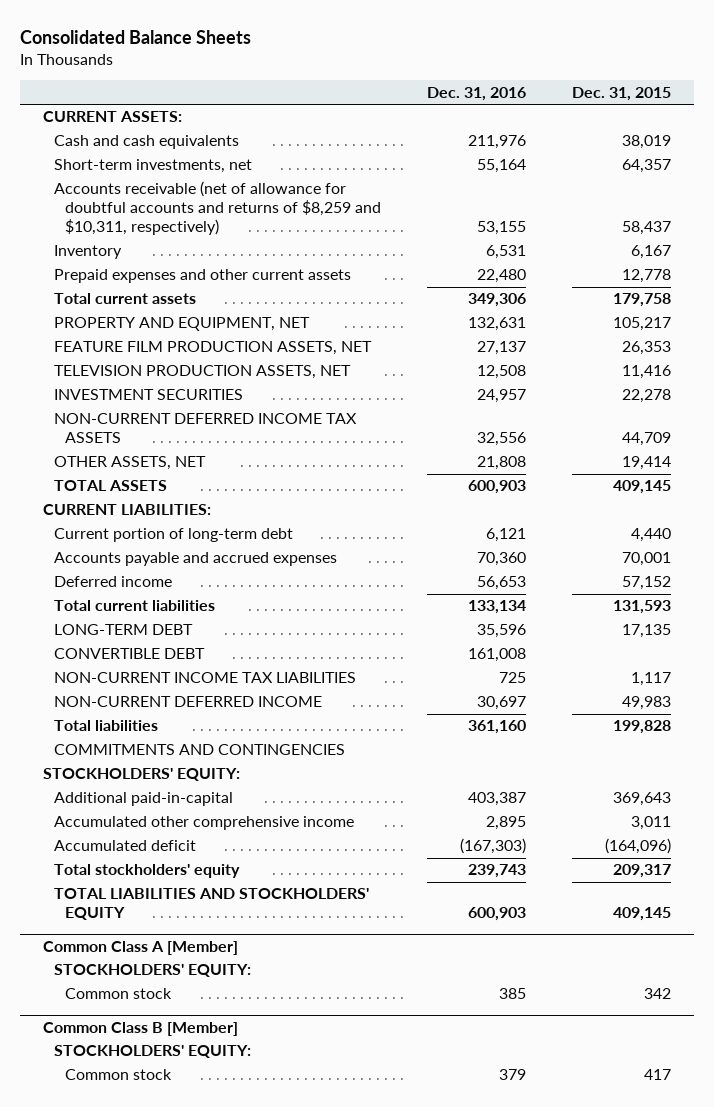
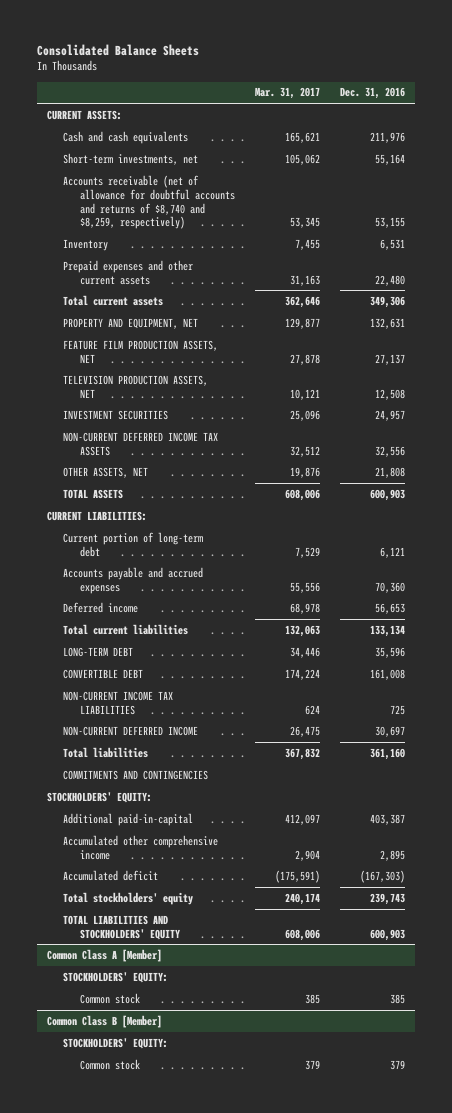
[571,86,671,101] Dec. 31, 2015 -> none
none -> [254,87,320,100] Mar. 31, 2017
[54,181,382,236] Accounts receivable (net of allowance for doubtful accounts and returns of $8,259 and $10,311, respectively) -> [63,174,235,230] Accounts receivable (net of allowance for doubtful accounts and returns of $8,740 and $8,259, respectively)

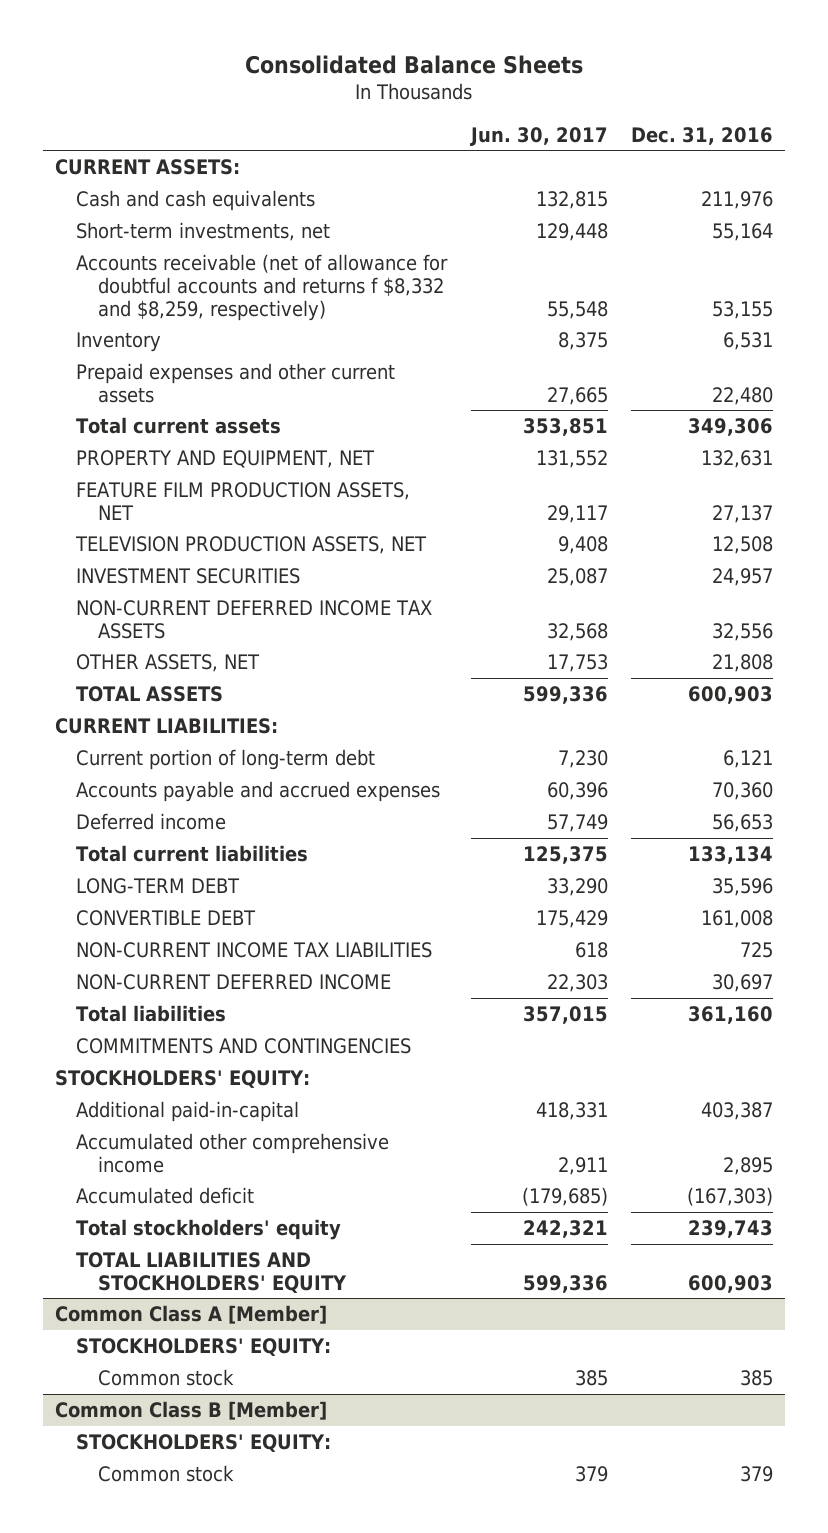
[254,87,320,100] Mar. 31, 2017 -> none
none -> [469,126,608,146] Jun. 30, 2017
[63,174,235,230] Accounts receivable (net of allowance for doubtful accounts and returns of $8,740 and $8,259, respectively) -> [76,253,449,321] Accounts receivable (net of allowance for doubtful accounts and returns f $8,332 and $8,259, respectively)

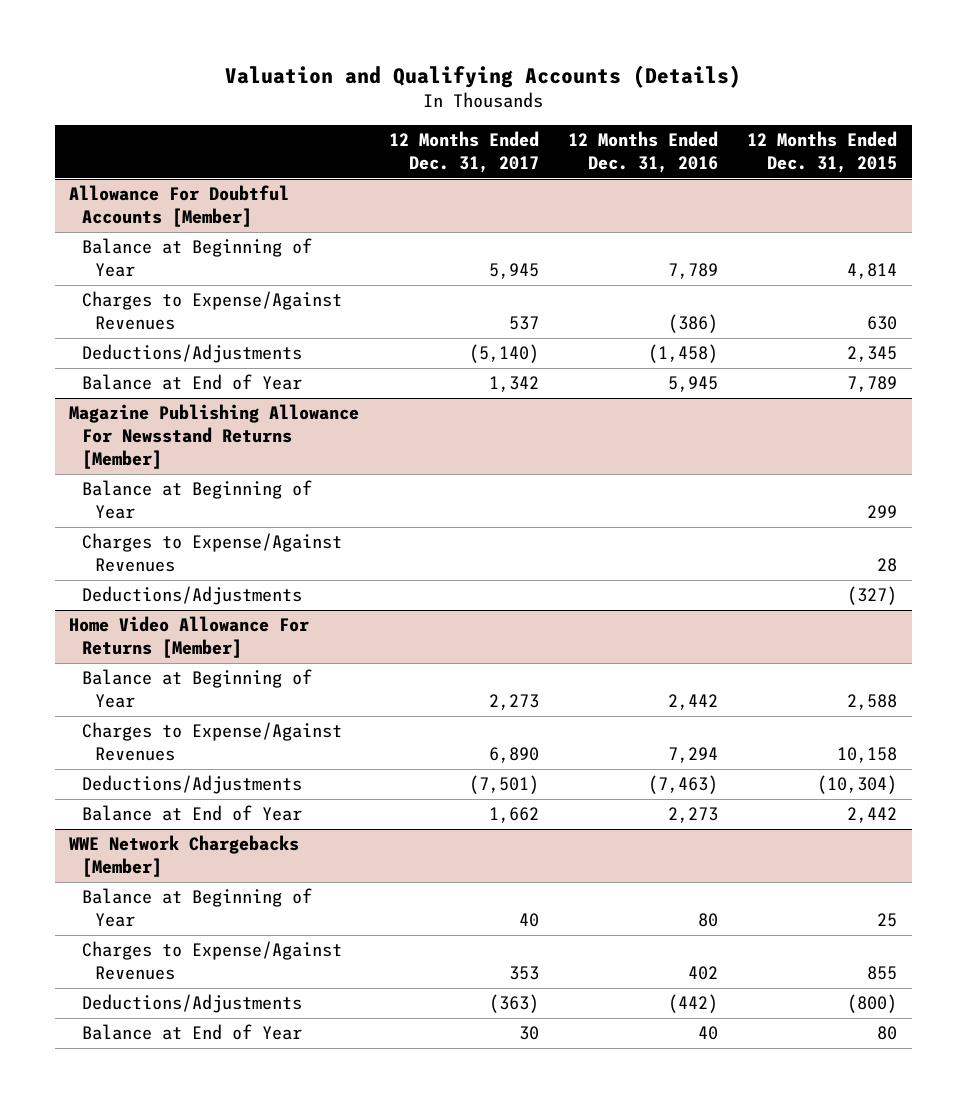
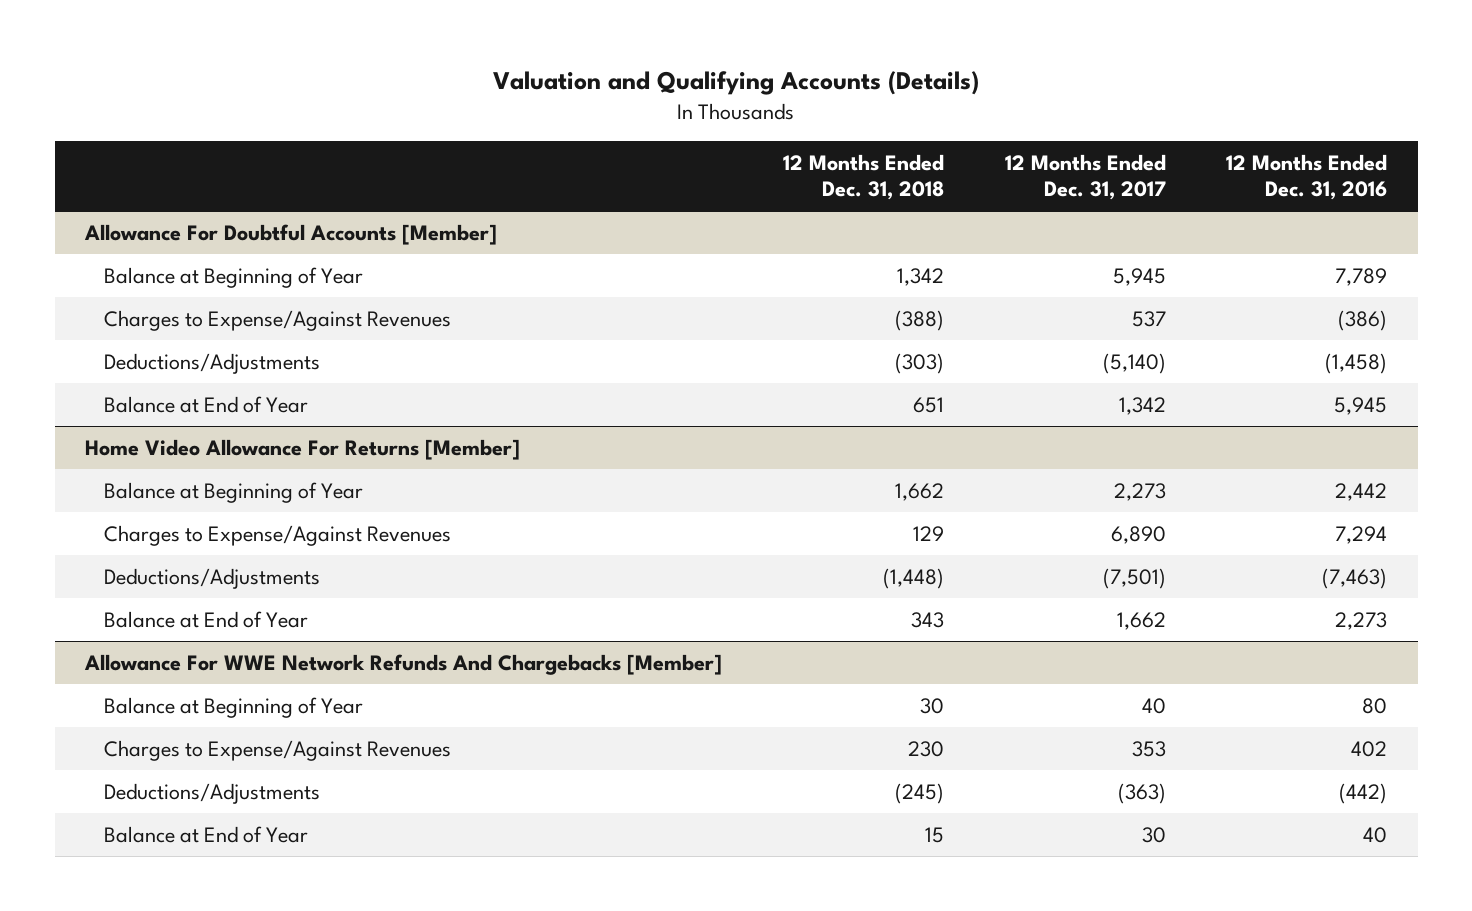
[747,131,898,174] 12 Months Ended Dec. 31, 2015 -> none
none -> [782,154,944,200] 12 Months Ended Dec. 31, 2018
[69,404,360,470] Magazine Publishing Allowance For Newsstand Returns [Member] -> none
[82,480,313,520] Balance at Beginning of Year -> none
[82,533,343,573] Charges to Expense/Against Revenues -> none
[82,586,303,606] Deductions/Adjustments -> none
[69,835,300,878] WWE Network Chargebacks [Member] -> [84,653,723,675] Allowance For WWE Network Refunds And Chargebacks [Member]

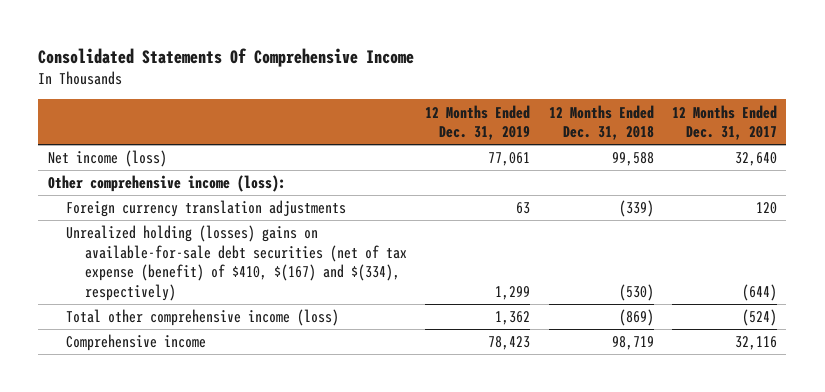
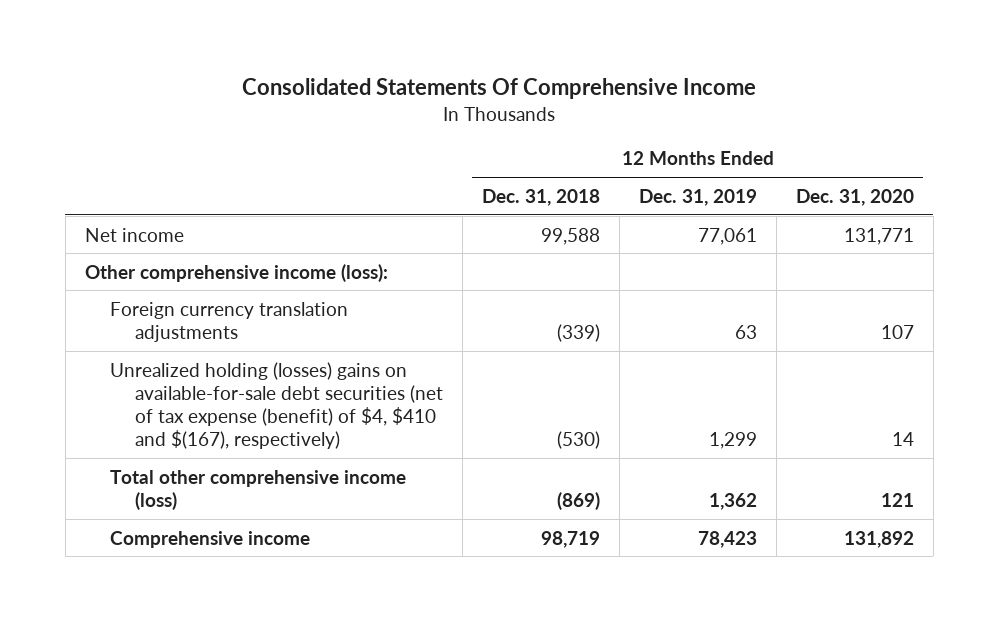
[672,104,778,141] 12 Months Ended Dec. 31, 2017 -> none
none -> [795,188,914,206] Dec. 31, 2020
[47,150,167,168] Net income (loss) -> [84,227,184,242] Net income
[66,225,407,302] Unrealized holding (losses) gains on available-for-sale debt securities (net of tax expense (benefit) of $410, $(167) and $(334), respectively) -> [109,361,443,450] Unrealized holding (losses) gains on available-for-sale debt securities (net of tax expense (benefit) of $4, $410 and $(167), respectively)

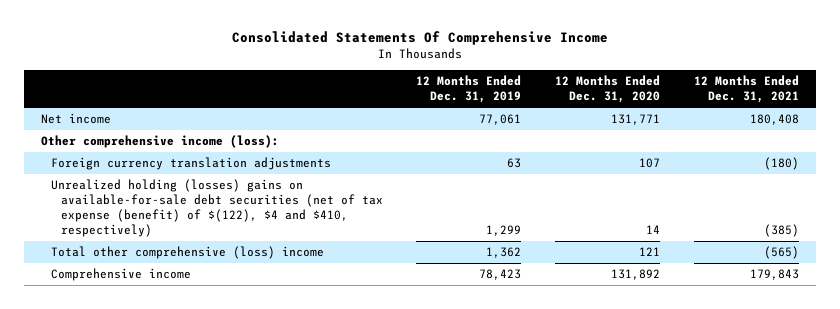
[481,188,600,206] Dec. 31, 2018 -> none
none -> [693,75,799,104] 12 Months Ended Dec. 31, 2021
[109,361,443,450] Unrealized holding (losses) gains on available-for-sale debt securities (net of tax expense (benefit) of $4, $410 and $(167), respectively) -> [50,179,383,237] Unrealized holding (losses) gains on available-for-sale debt securities (net of tax expense (benefit) of $(122), $4 and $410, respectively)
[109,469,406,510] Total other comprehensive income (loss) -> [50,246,324,260] Total other comprehensive (loss) income

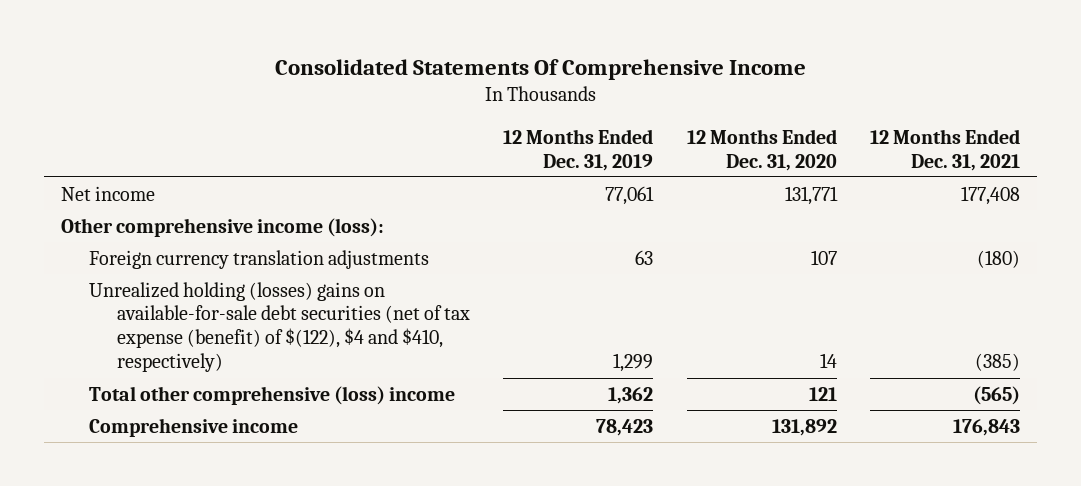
[749,114,799,126] 180,408 -> [961,185,1021,205] 177,408
[749,269,799,281] 179,843 -> [953,418,1021,436] 176,843

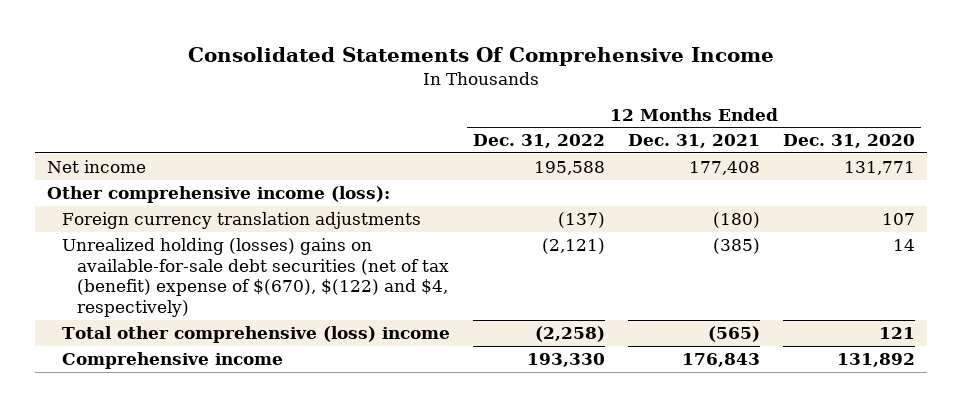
[503,128,654,171] 12 Months Ended Dec. 31, 2019 -> none
none -> [472,134,605,149] Dec. 31, 2022
[89,281,471,373] Unrealized holding (losses) gains on available-for-sale debt securities (net of tax expense (benefit) of $(122), $4 and $410, respectively) -> [61,237,449,318] Unrealized holding (losses) gains on available-for-sale debt securities (net of tax (benefit) expense of $(670), $(122) and $4, respectively)

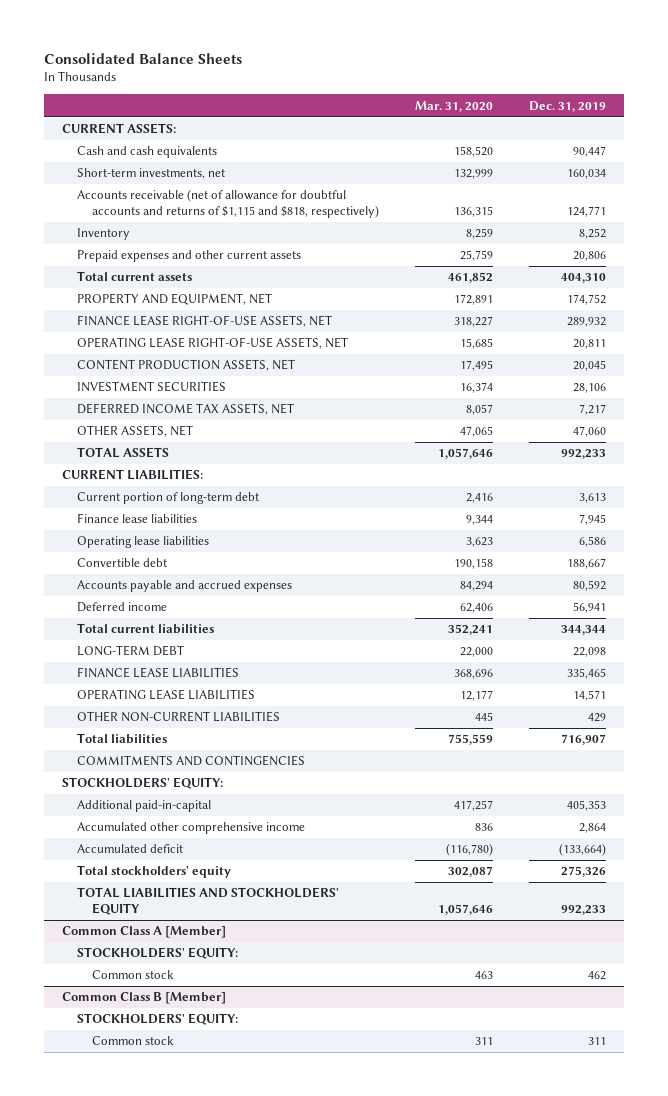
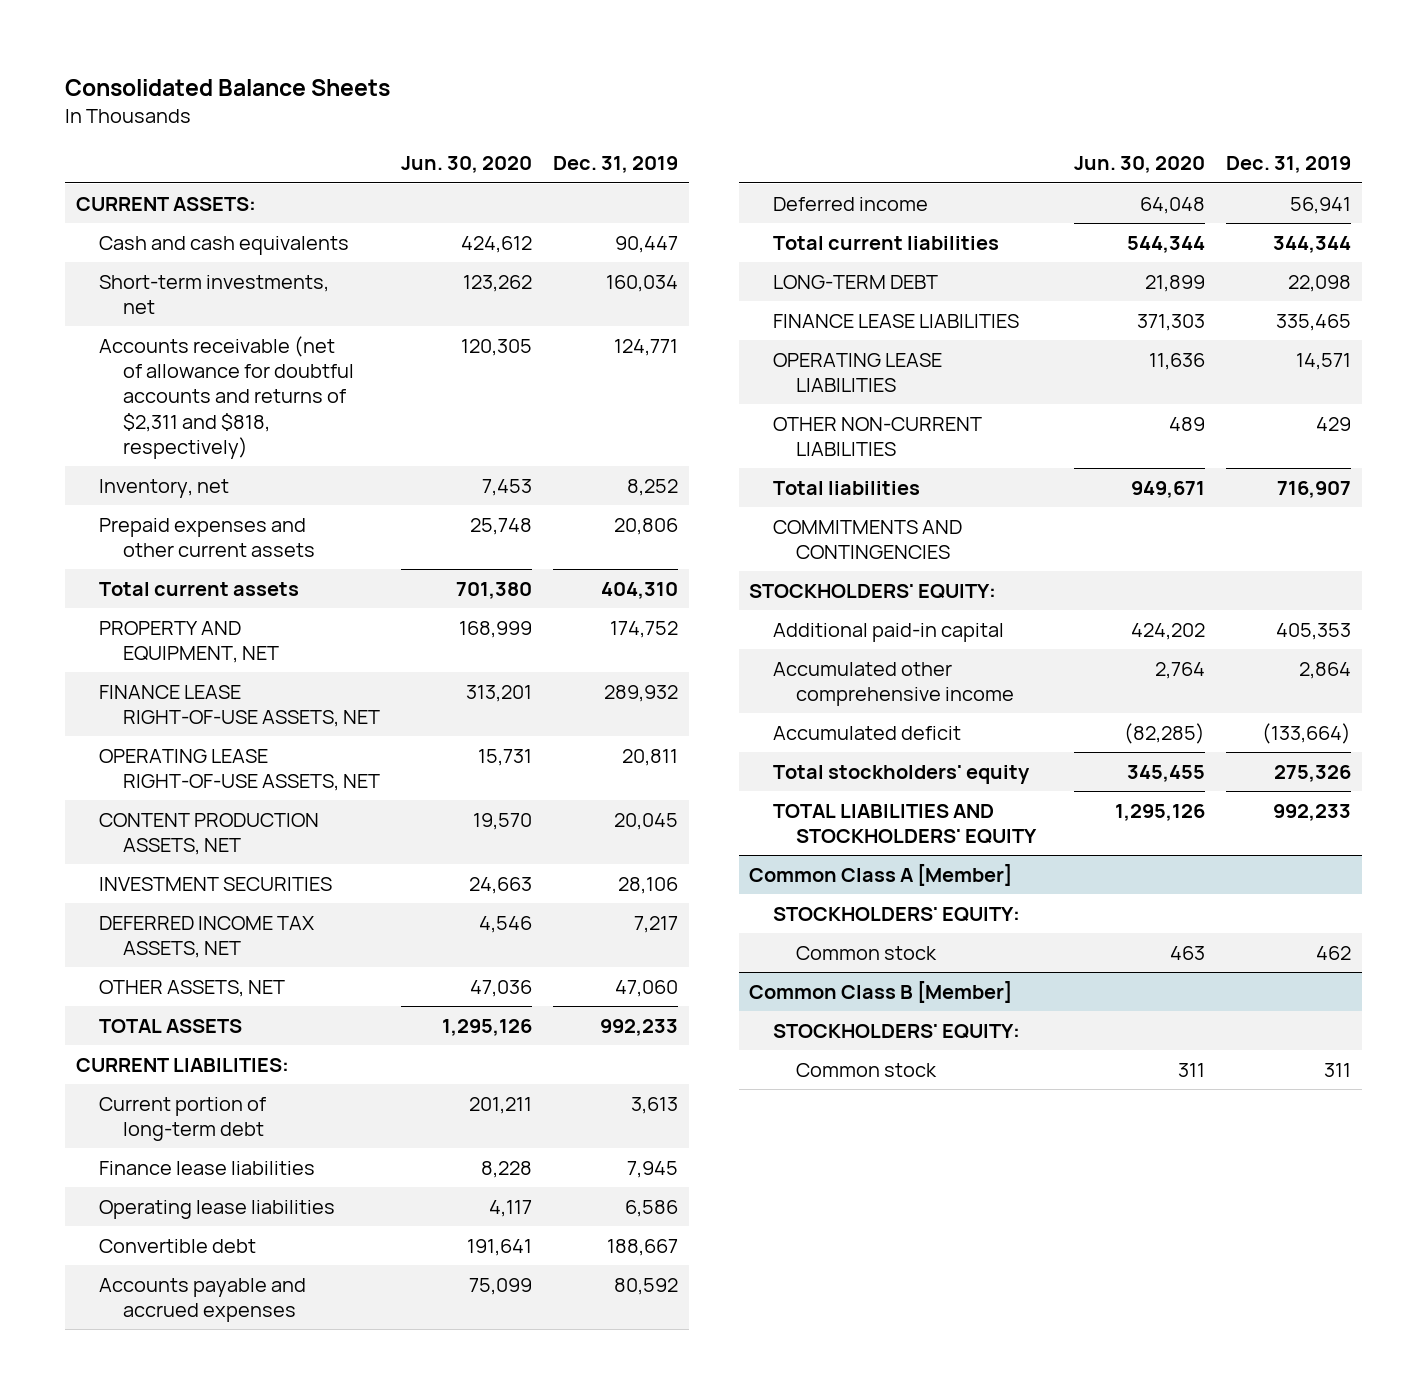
[414,100,493,112] Mar. 31, 2020 -> none
none -> [400,156,532,174] Jun. 30, 2020
[76,189,379,219] Accounts receivable (net of allowance for doubtful accounts and returns of $1,115 and $818, respectively) -> [99,335,354,459] Accounts receivable (net of allowance for doubtful accounts and returns of $2,311 and $818, respectively)
[76,228,130,241] Inventory -> [99,478,230,498] Inventory, net
[76,800,211,813] Additional paid-in-capital -> [772,622,1004,642] Additional paid-in capital

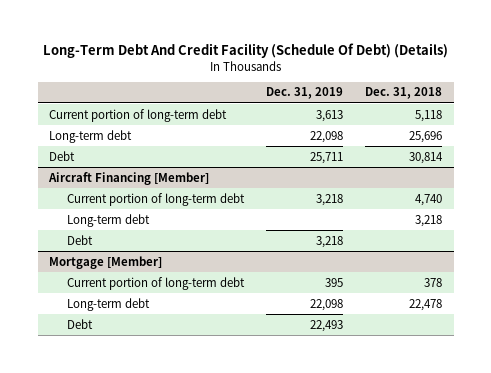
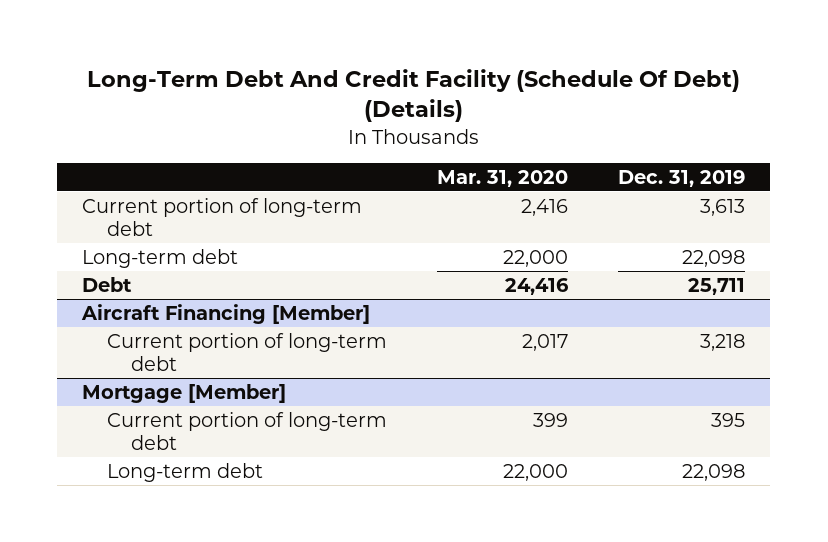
[365,87,443,100] Dec. 31, 2018 -> none
none -> [436,169,568,187] Mar. 31, 2020
[66,213,150,227] Long-term debt -> none
[66,234,93,245] Debt -> none
[66,318,93,329] Debt -> none

